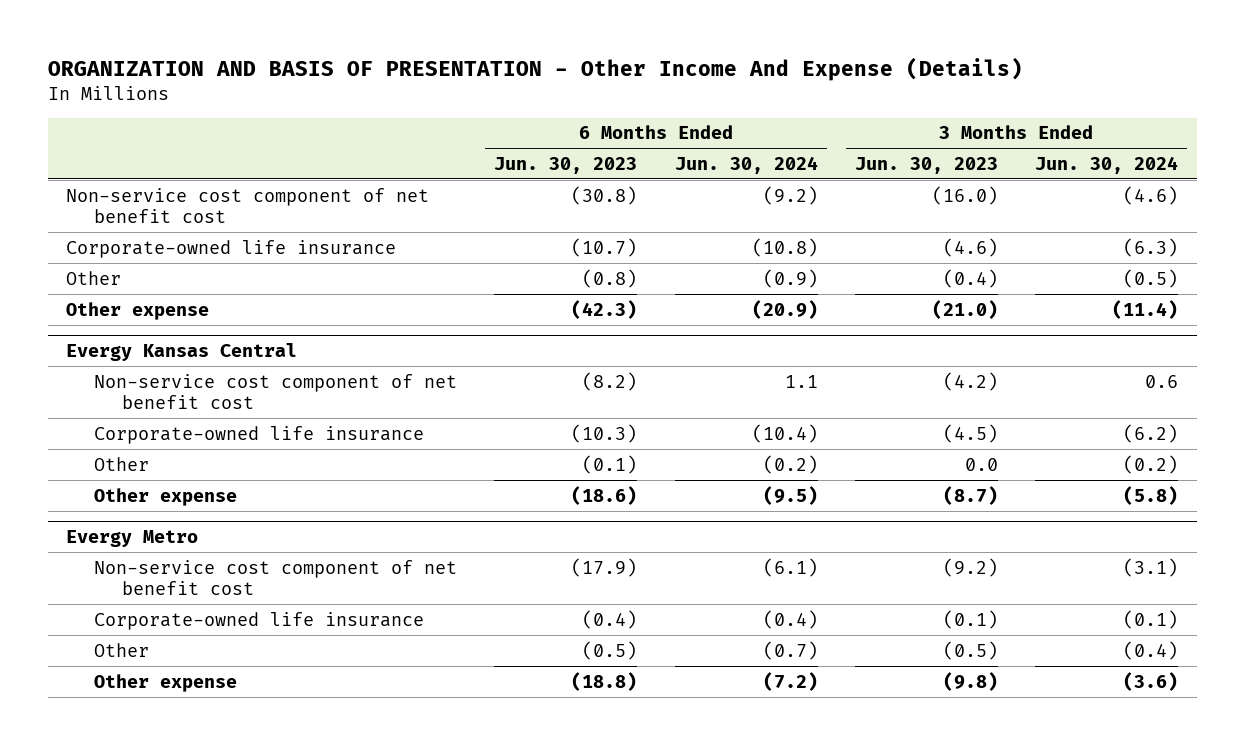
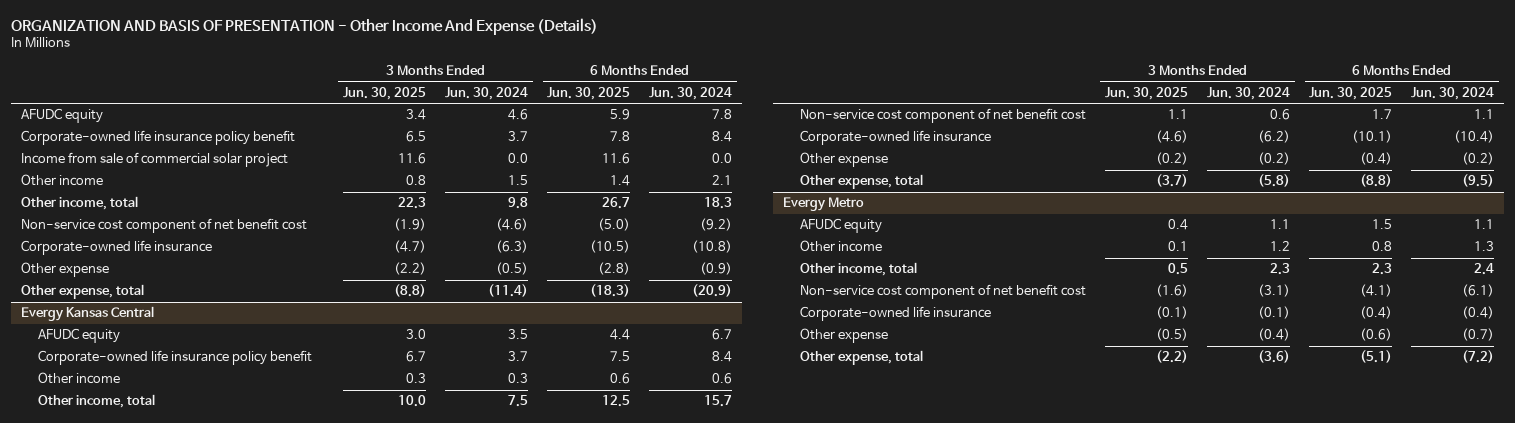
[494,156,638,174] Jun. 30, 2023 -> none
[854,156,998,174] Jun. 30, 2023 -> none
none -> [343,87,427,101] Jun. 30, 2025
none -> [547,87,631,101] Jun. 30, 2025
none -> [20,108,103,124] AFUDC equity
none -> [20,130,295,146] Corporate-owned life insurance policy benefit
none -> [20,152,288,168] Income from sale of commercial solar project
none -> [20,174,103,187] Other income
none -> [20,196,138,211] Other income, total
[66,270,122,285] Other -> [20,262,109,278] Other expense
[66,301,210,320] Other expense -> [20,284,144,300] Other expense, total
none -> [38,328,121,344] AFUDC equity
none -> [38,350,313,366] Corporate-owned life insurance policy benefit
none -> [38,372,121,385] Other income
none -> [38,394,156,409] Other income, total
[94,456,150,471] Other -> [800,152,889,168] Other expense
[94,487,238,506] Other expense -> [800,174,924,190] Other expense, total
none -> [800,218,883,234] AFUDC equity
none -> [800,240,883,253] Other income
none -> [800,262,918,277] Other income, total
[94,642,150,657] Other -> [800,328,889,344] Other expense
[94,673,238,692] Other expense -> [800,350,924,366] Other expense, total

